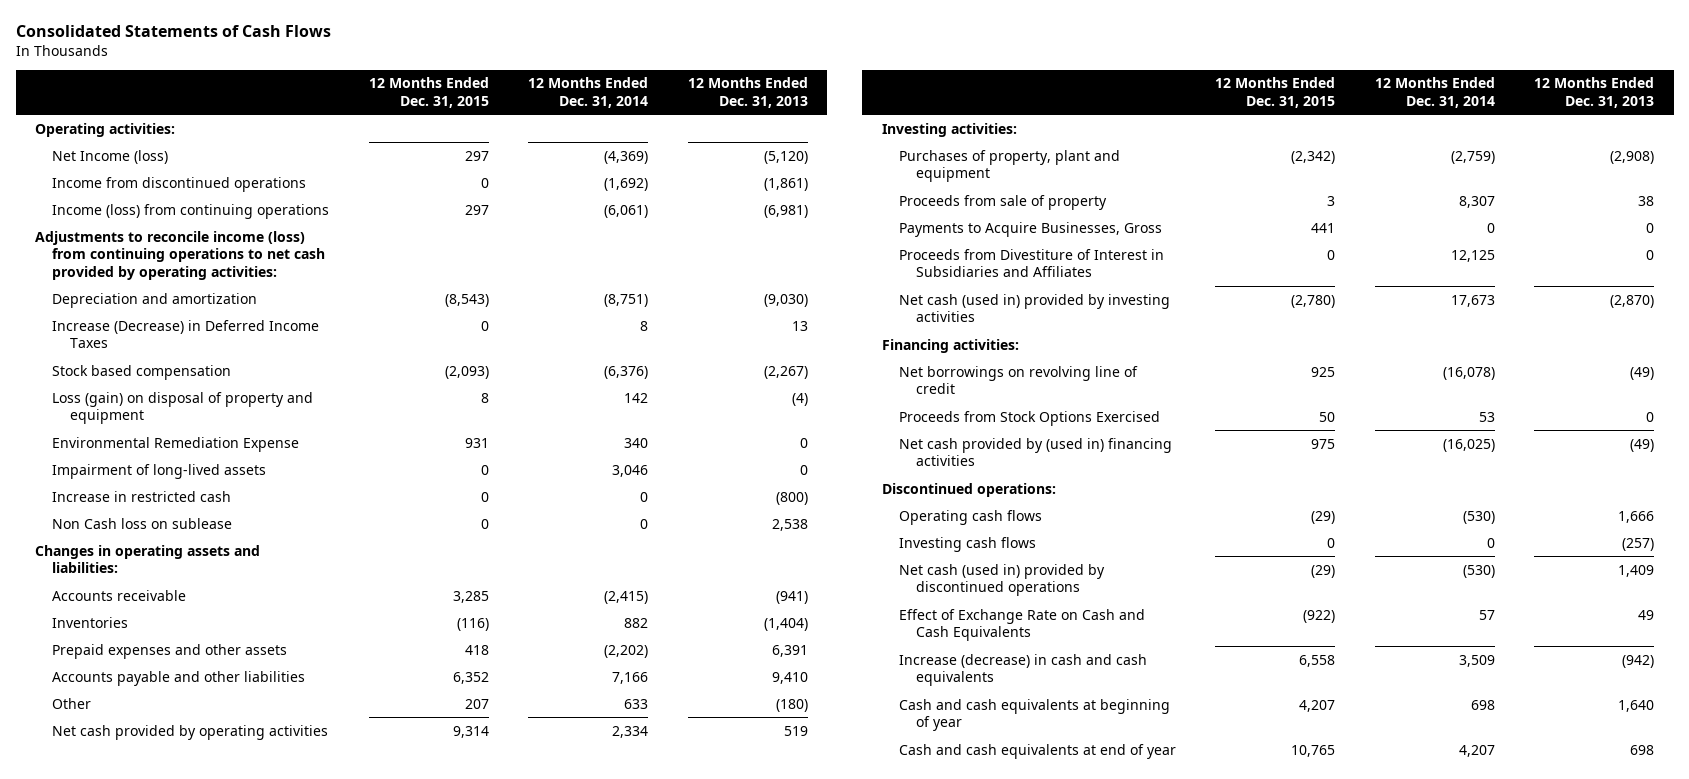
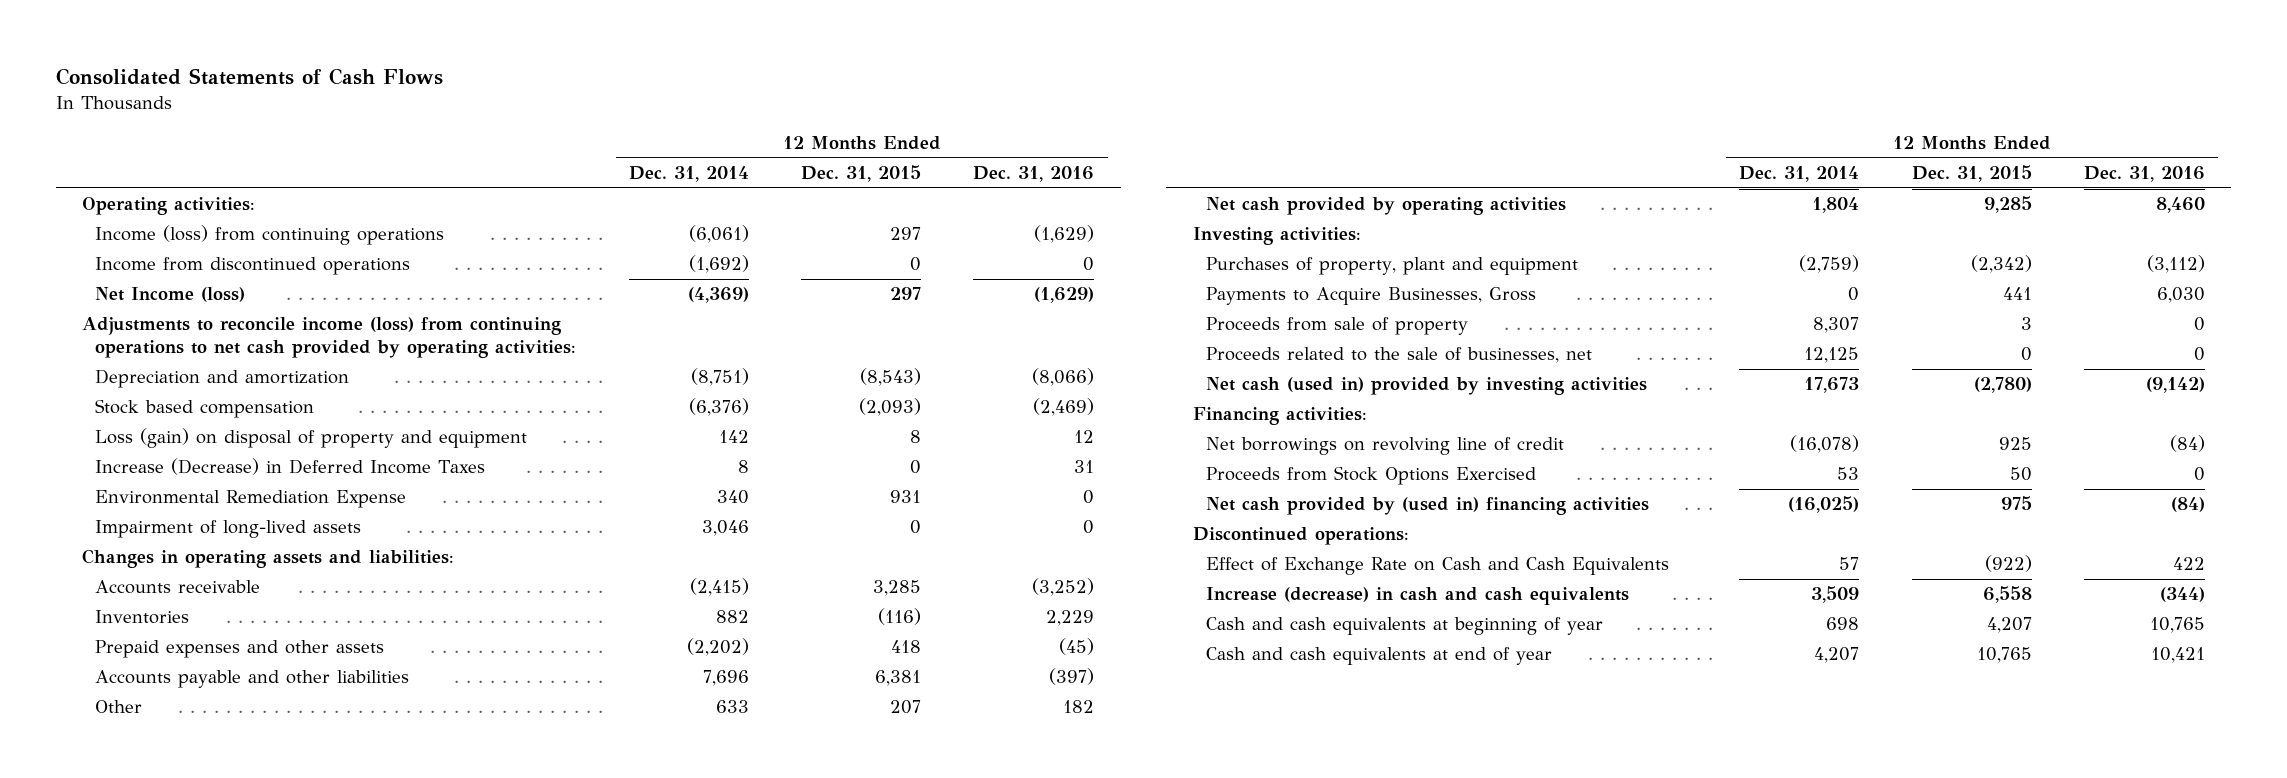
[687,77,808,108] 12 Months Ended Dec. 31, 2013 -> none
none -> [973,165,1095,182] Dec. 31, 2016
[52,176,307,192] Income from discontinued operations -> [95,257,411,276] Income from discontinued operations
[52,149,169,164] Net Income (loss) -> [95,287,246,303] Net Income (loss)
[52,319,320,349] Increase (Decrease) in Deferred Income Taxes -> [95,458,486,476] Increase (Decrease) in Deferred Income Taxes
[52,490,232,502] Increase in restricted cash -> none
[52,517,233,529] Non Cash loss on sublease -> none
[452,671,489,684] 6,352 -> [875,670,922,687] 6,381
[612,671,649,684] 7,166 -> [702,670,749,687] 7,696
[452,725,489,738] 9,314 -> [1983,196,2032,214] 9,285
[612,725,649,738] 2,334 -> [1812,197,1860,214] 1,804
[898,194,1107,210] Proceeds from sale of property -> [1206,317,1469,336] Proceeds from sale of property
[898,248,1164,278] Proceeds from Divestiture of Interest in Subsidiaries and Affiliates -> [1206,347,1593,364] Proceeds related to the sale of businesses, net
[898,509,1042,525] Operating cash flows -> none
[898,536,1036,552] Investing cash flows -> none
[898,563,1105,597] Net cash (used in) provided by discontinued operations -> none

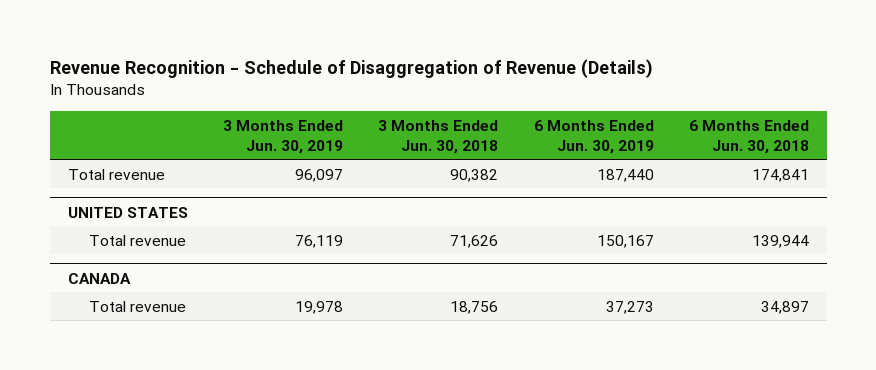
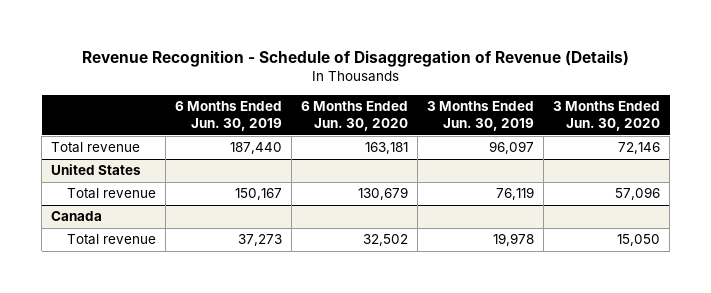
[378,119,499,154] 3 Months Ended Jun. 30, 2018 -> none
[688,119,809,154] 6 Months Ended Jun. 30, 2018 -> none
none -> [300,100,408,132] 6 Months Ended Jun. 30, 2020
none -> [552,100,660,132] 3 Months Ended Jun. 30, 2020
[67,206,188,218] UNITED STATES -> [51,164,142,176] United States
[67,272,131,284] CANADA -> [51,211,103,222] Canada

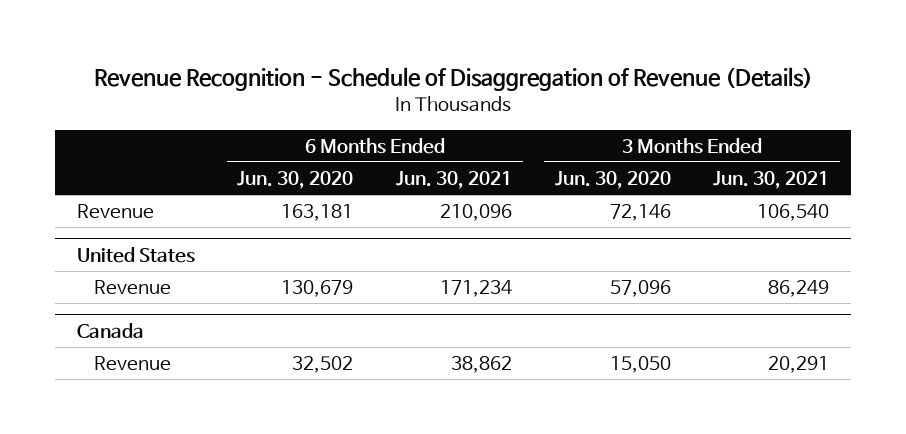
[174,100,282,132] 6 Months Ended Jun. 30, 2019 -> none
[426,100,534,132] 3 Months Ended Jun. 30, 2019 -> none
none -> [396,170,513,189] Jun. 30, 2021
none -> [713,170,830,189] Jun. 30, 2021
[51,142,141,154] Total revenue -> [76,204,154,220] Revenue
[66,188,156,200] Total revenue -> [93,280,171,296] Revenue
[66,234,156,246] Total revenue -> [93,356,171,372] Revenue

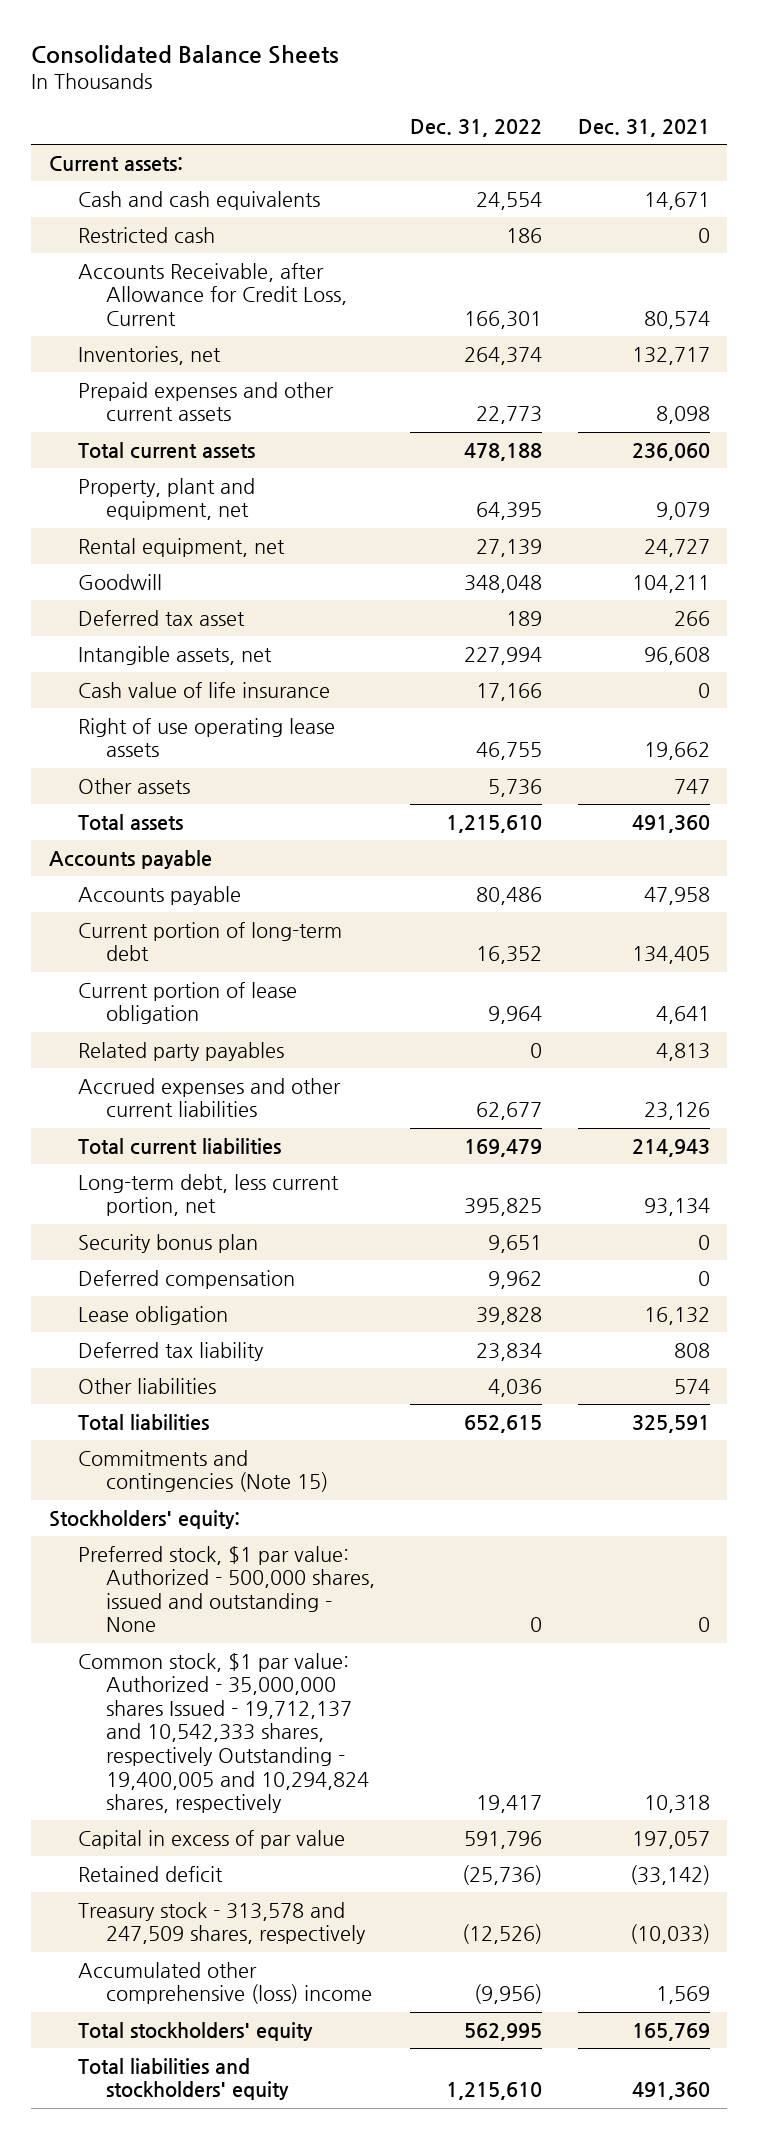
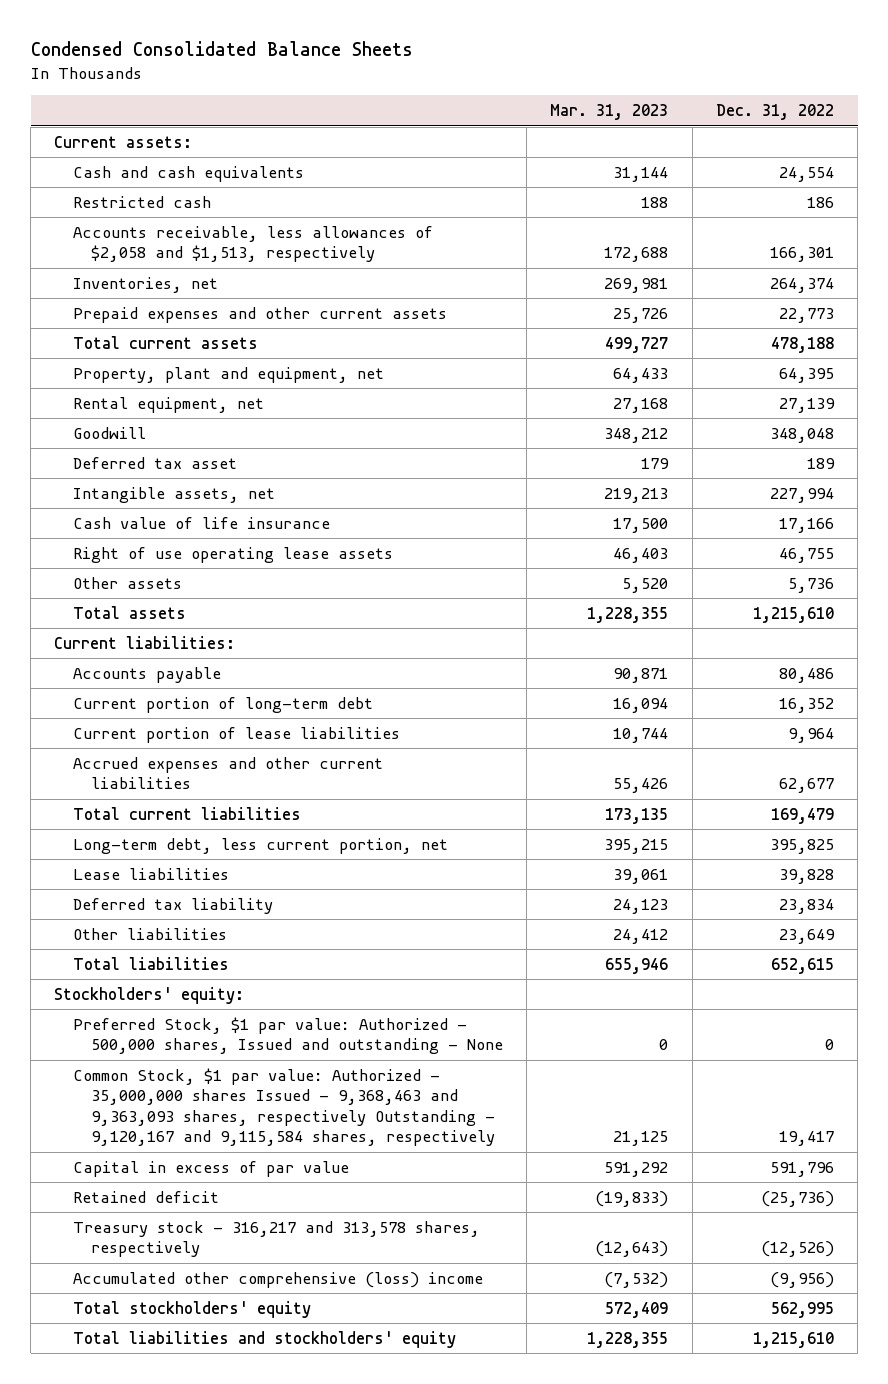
[31,44,340,64] Consolidated Balance Sheets -> [30,41,413,57] Condensed Consolidated Balance Sheets
[577,118,710,137] Dec. 31, 2021 -> none
none -> [550,104,669,121] Mar. 31, 2023
[77,262,348,326] Accounts Receivable, after Allowance for Credit Loss, Current -> [72,225,433,263] Accounts receivable, less allowances of $2,058 and $1,513, respectively
[48,849,212,869] Accounts payable -> [54,635,236,649] Current liabilities:
[77,1041,284,1061] Related party payables -> none
[77,981,297,1025] Current portion of lease obligation -> [72,726,400,743] Current portion of lease liabilities
[77,1233,258,1253] Security bonus plan -> none
[77,1269,295,1289] Deferred compensation -> none
[77,1305,228,1325] Lease obligation -> [72,867,229,880] Lease liabilities
[488,1378,543,1397] 4,036 -> [778,928,835,944] 23,649
[77,1449,329,1493] Commitments and contingencies (Note 15) -> none
[77,1545,376,1633] Preferred stock, $1 par value: Authorized - 500,000 shares, issued and outstanding - None -> [72,1016,503,1055] Preferred Stock, $1 par value: Authorized - 500,000 shares, Issued and outstanding - None
[77,1652,370,1814] Common stock, $1 par value: Authorized - 35,000,000 shares Issued - 19,712,137 and 10,542,333 shares, respectively Outstanding - 19,400,005 and 10,294,824 shares, respectively -> [72,1067,495,1147] Common Stock, $1 par value: Authorized - 35,000,000 shares Issued - 9,368,463 and 9,363,093 shares, respectively Outstanding - 9,120,167 and 9,115,584 shares, respectively
[77,1901,367,1945] Treasury stock - 313,578 and 247,509 shares, respectively -> [72,1220,480,1258] Treasury stock - 316,217 and 313,578 shares, respectively

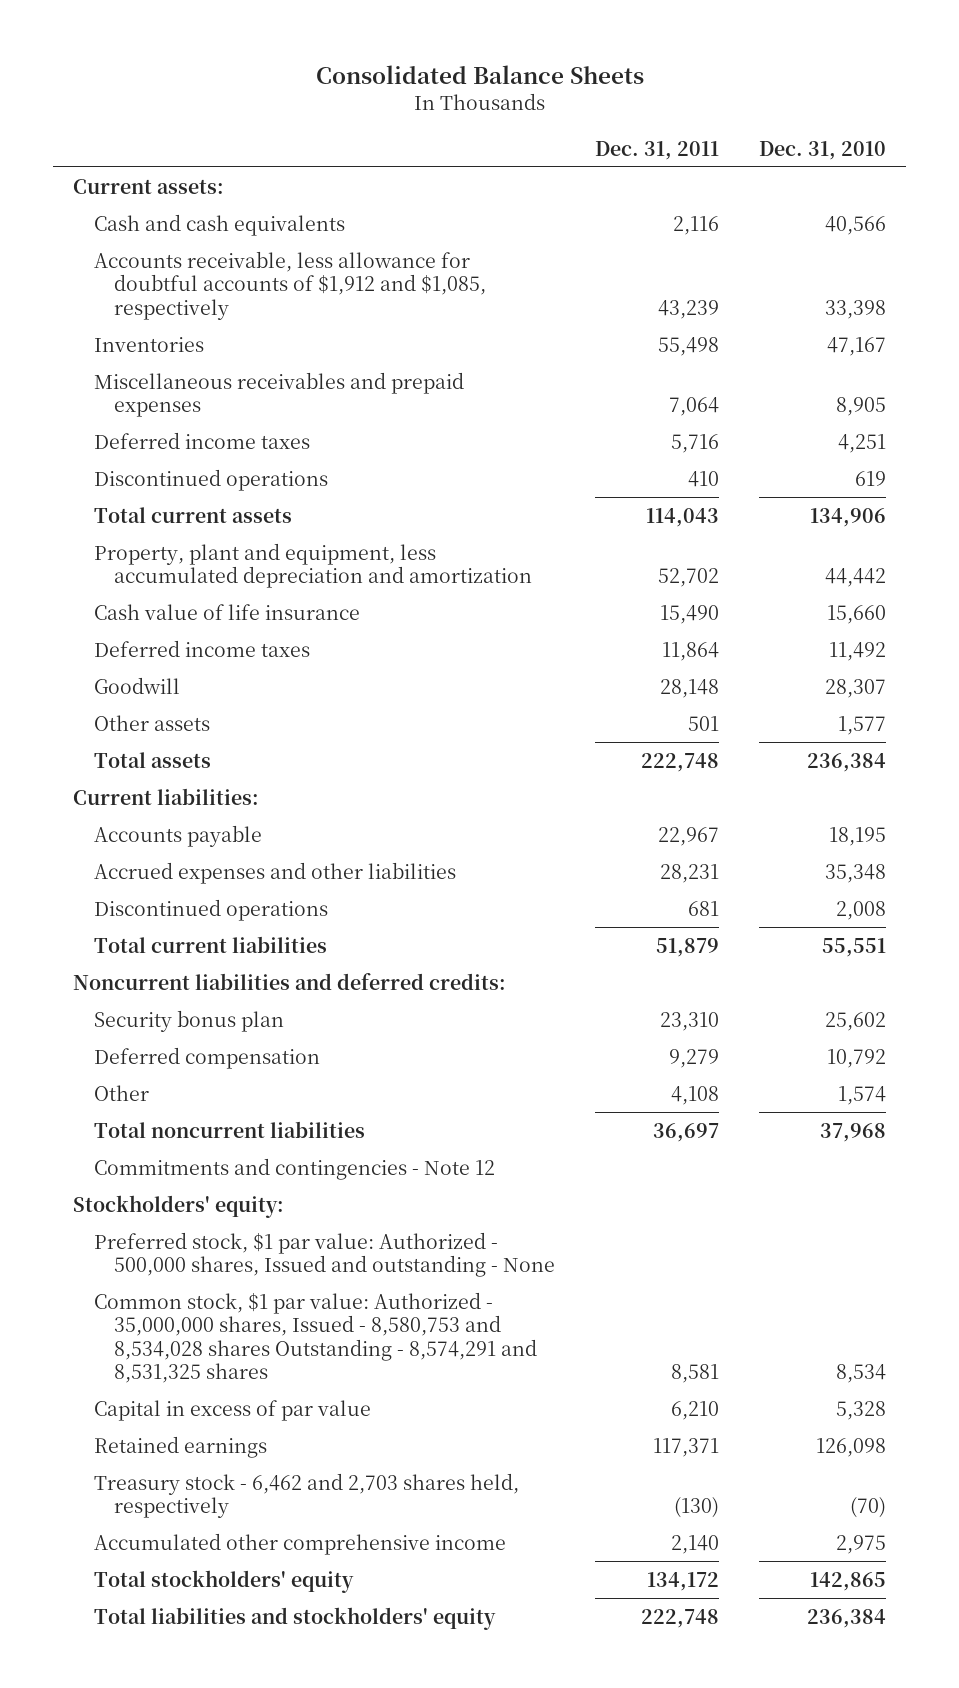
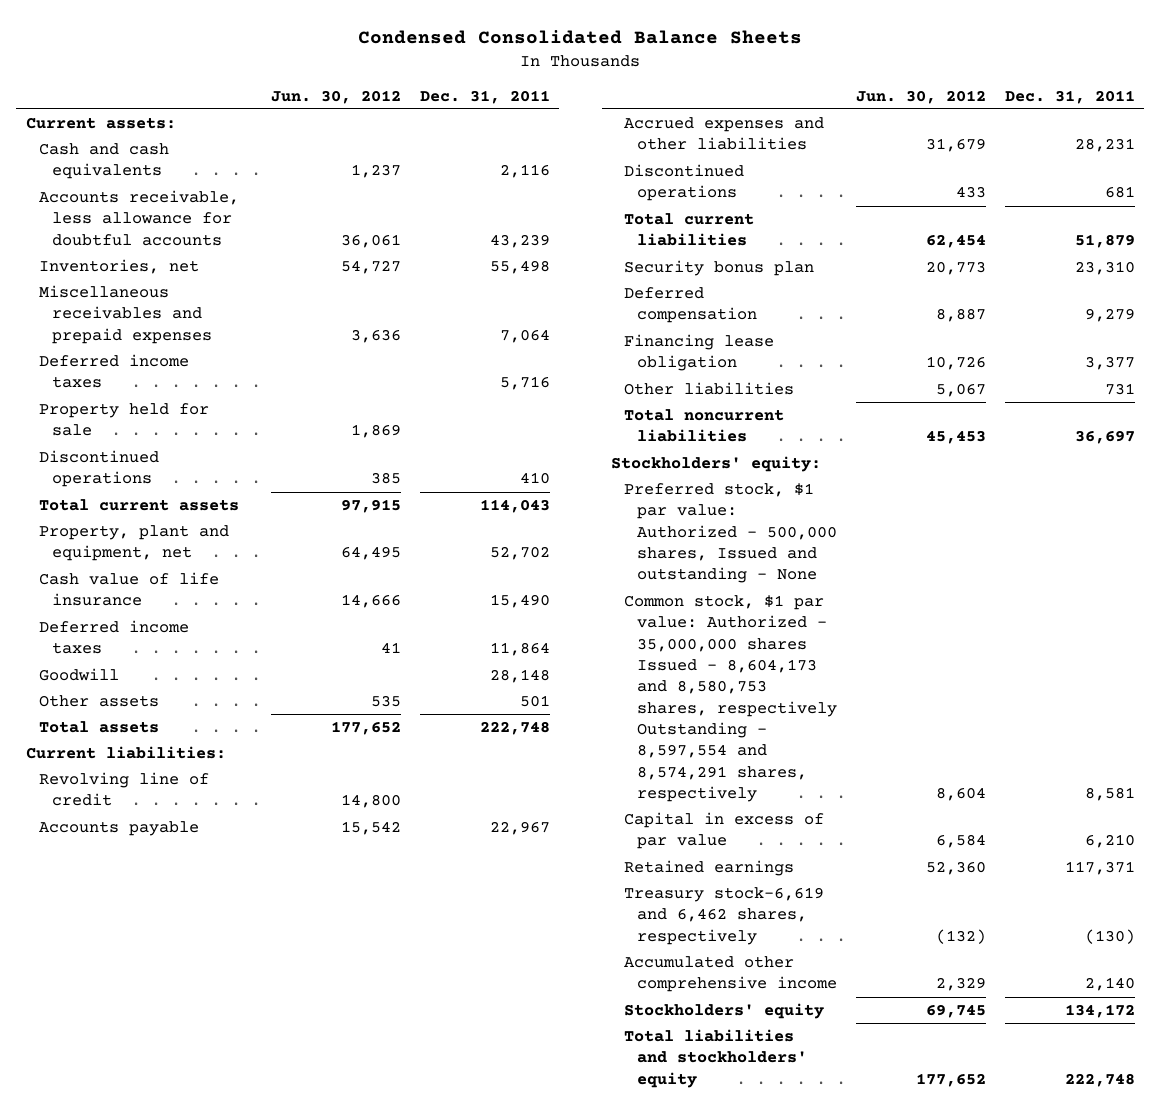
[315,64,644,84] Consolidated Balance Sheets -> [358,29,803,44] Condensed Consolidated Balance Sheets
[758,140,886,160] Dec. 31, 2010 -> none
none -> [270,89,401,104] Jun. 30, 2012
[93,250,487,320] Accounts receivable, less allowance for doubtful accounts of $1,912 and $1,085, respectively -> [38,190,239,246] Accounts receivable, less allowance for doubtful accounts
[93,336,204,352] Inventories -> [38,259,199,275] Inventories, net
none -> [38,403,209,437] Property held for sale
[93,542,533,589] Property, plant and equipment, less accumulated depreciation and amortization -> [38,525,229,562] Property, plant and equipment, net
none -> [38,772,209,807] Revolving line of credit
[73,972,507,990] Noncurrent liabilities and deferred credits: -> none
none -> [624,334,775,372] Financing lease obligation
[93,1084,149,1101] Other -> [624,382,795,396] Other liabilities
[670,1085,719,1105] 4,108 -> [1104,383,1135,396] 731
[93,1157,495,1180] Commitments and contingencies - Note 12 -> none
[93,1291,538,1384] Common stock, $1 par value: Authorized - 35,000,000 shares, Issued - 8,580,753 and 8,534,028 shares Outstanding - 8,574,291 and 8,531,325 shares -> [624,595,837,803] Common stock, $1 par value: Authorized - 35,000,000 shares Issued - 8,604,173 and 8,580,753 shares, respectively Outstanding - 8,597,554 and 8,574,291 shares, respectively
[93,1472,519,1519] Treasury stock - 6,462 and 2,703 shares held, respectively -> [624,887,825,945] Treasury stock-6,619 and 6,462 shares, respectively
[93,1569,354,1593] Total stockholders' equity -> [624,1003,825,1020] Stockholders' equity

